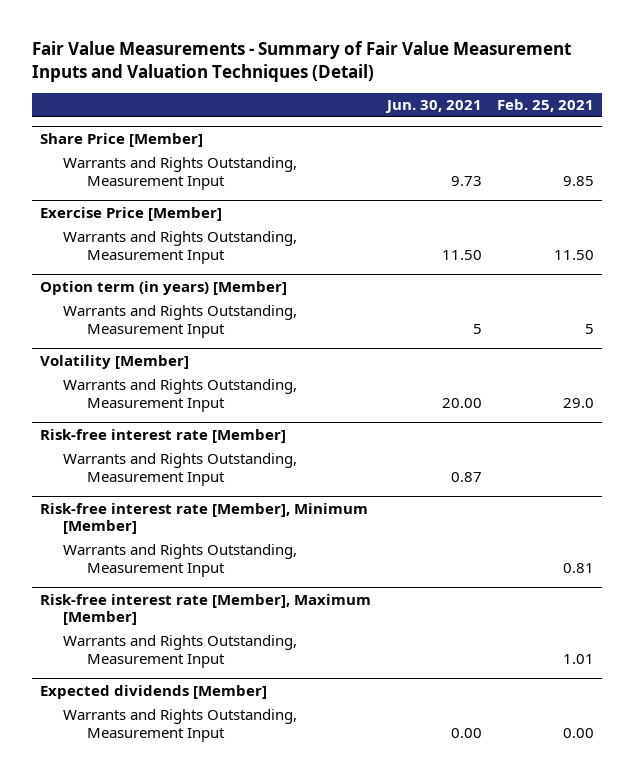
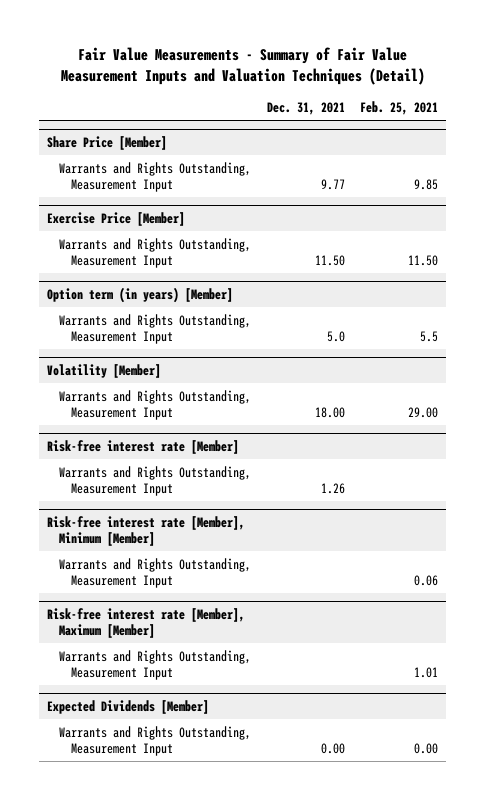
[384,100,482,114] Jun. 30, 2021 -> none
none -> [266,102,345,116] Dec. 31, 2021
[585,323,595,334] 5 -> [420,330,439,342] 5.5
[563,397,595,408] 29.0 -> [408,406,439,418] 29.00
[563,562,595,573] 0.81 -> [414,574,439,586] 0.06
[39,685,267,700] Expected dividends [Member] -> [47,699,210,714] Expected Dividends [Member]

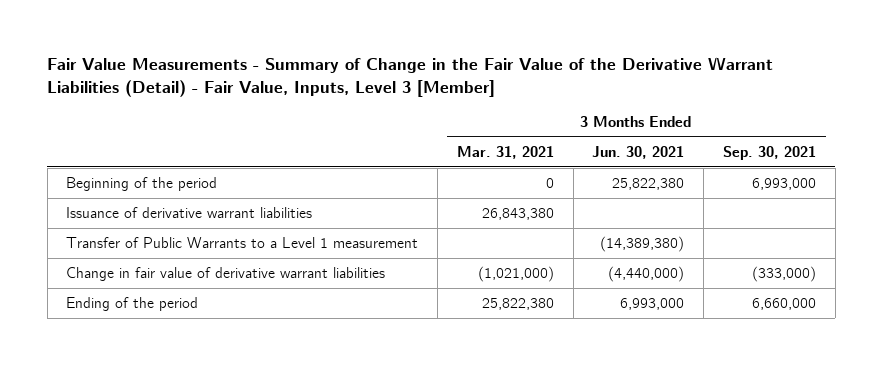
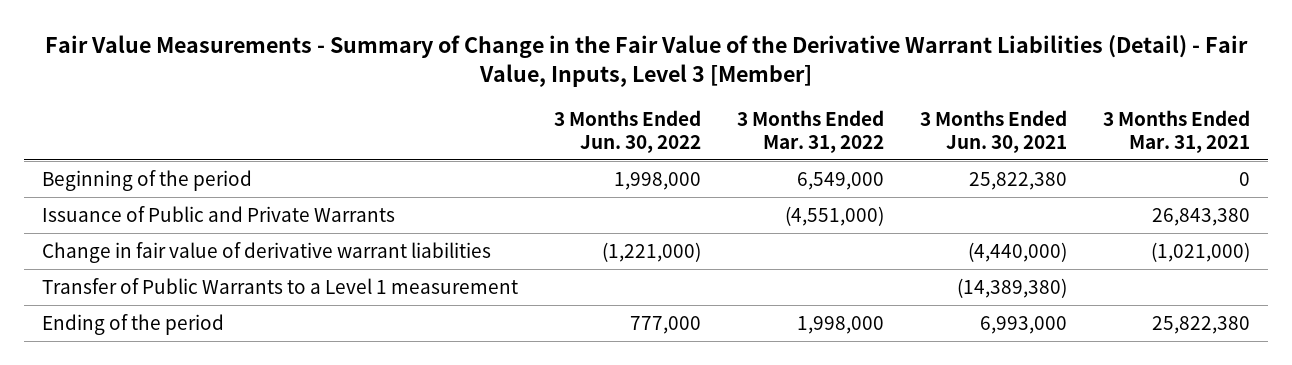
[723,145,817,160] Sep. 30, 2021 -> none
none -> [553,109,701,153] 3 Months Ended Jun. 30, 2022
none -> [737,109,885,153] 3 Months Ended Mar. 31, 2022
[66,206,313,218] Issuance of derivative warrant liabilities -> [41,205,395,222] Issuance of Public and Private Warrants
[66,236,419,248] Transfer of Public Warrants to a Level 1 measurement -> [41,277,518,294] Transfer of Public Warrants to a Level 1 measurement

